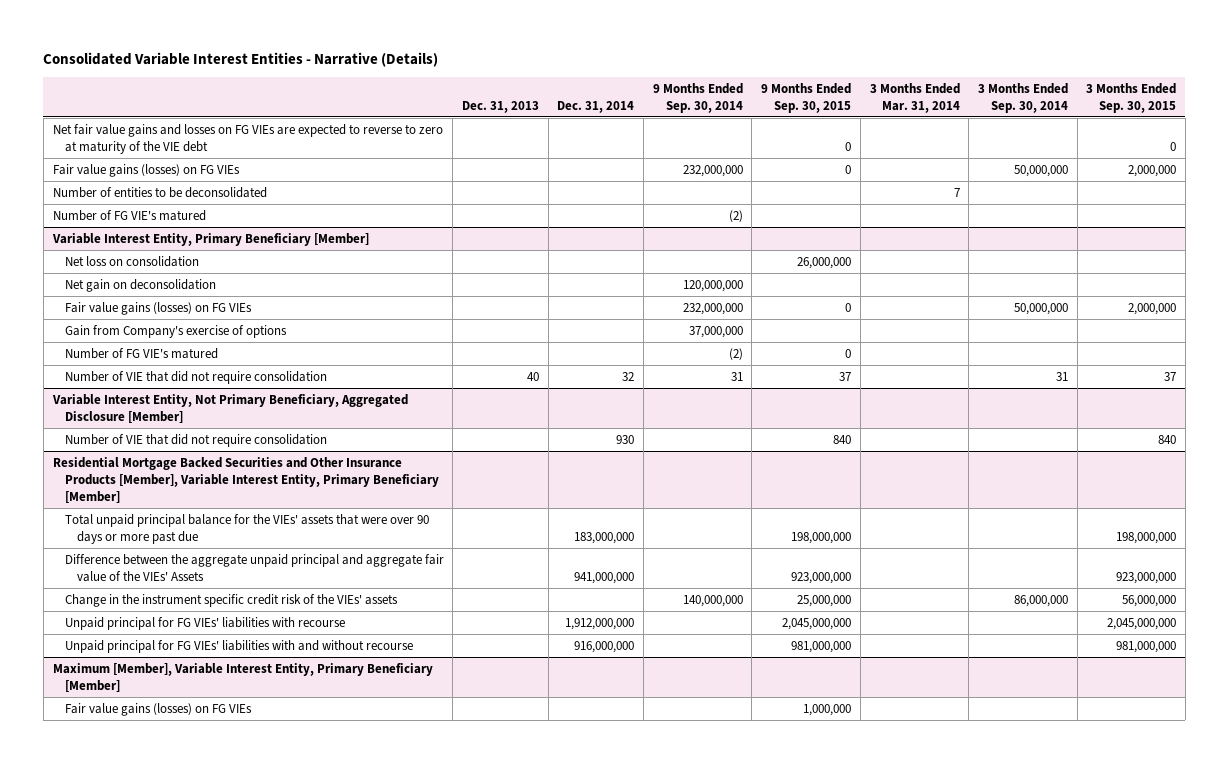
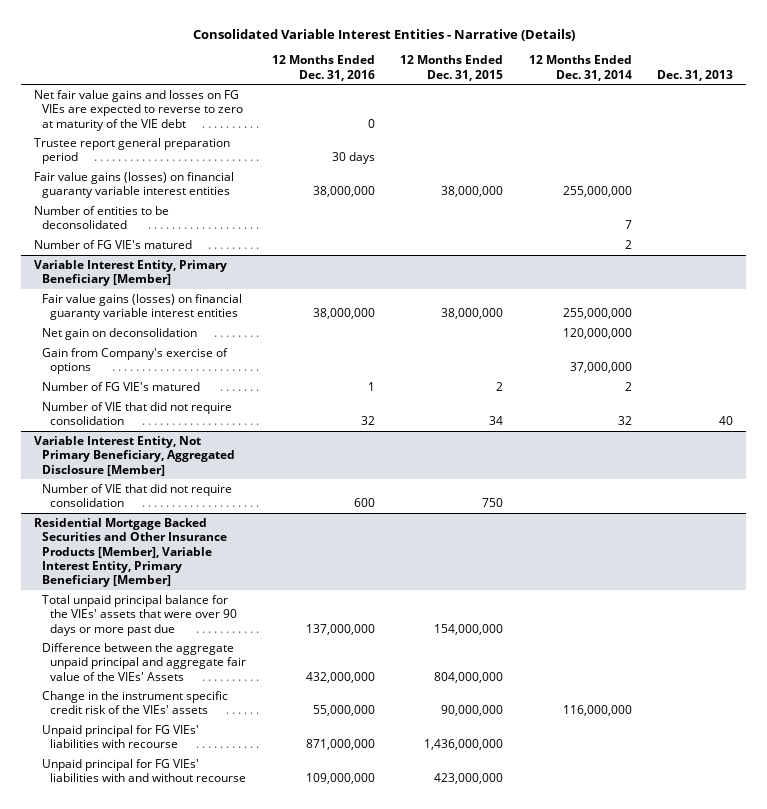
[557,100,635,113] Dec. 31, 2014 -> none
[652,82,743,113] 9 Months Ended Sep. 30, 2014 -> none
[761,82,852,113] 9 Months Ended Sep. 30, 2015 -> none
[869,82,960,113] 3 Months Ended Mar. 31, 2014 -> none
[977,82,1068,113] 3 Months Ended Sep. 30, 2014 -> none
[1086,82,1177,113] 3 Months Ended Sep. 30, 2015 -> none
none -> [271,55,375,81] 12 Months Ended Dec. 31, 2016
none -> [400,55,504,81] 12 Months Ended Dec. 31, 2015
none -> [528,55,632,81] 12 Months Ended Dec. 31, 2014
none -> [34,137,231,165] Trustee report general preparation period
[52,163,240,177] Fair value gains (losses) on FG VIEs -> [34,171,235,199] Fair value gains (losses) on financial guaranty variable interest entities
[64,255,199,267] Net loss on consolidation -> none
none -> [42,293,243,321] Fair value gains (losses) on financial guaranty variable interest entities
[64,301,252,315] Fair value gains (losses) on FG VIEs -> none
[52,662,433,692] Maximum [Member], Variable Interest Entity, Primary Beneficiary [Member] -> none
[64,702,252,716] Fair value gains (losses) on FG VIEs -> none

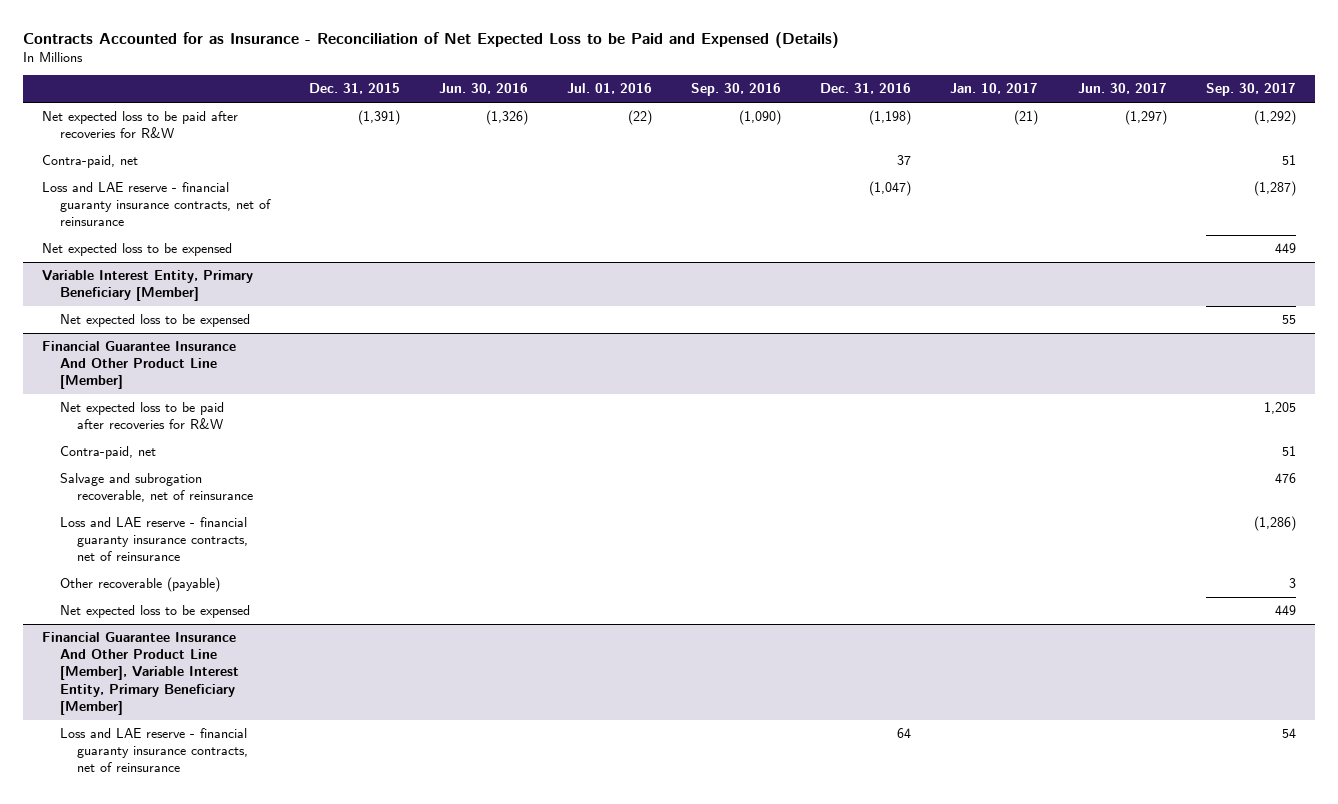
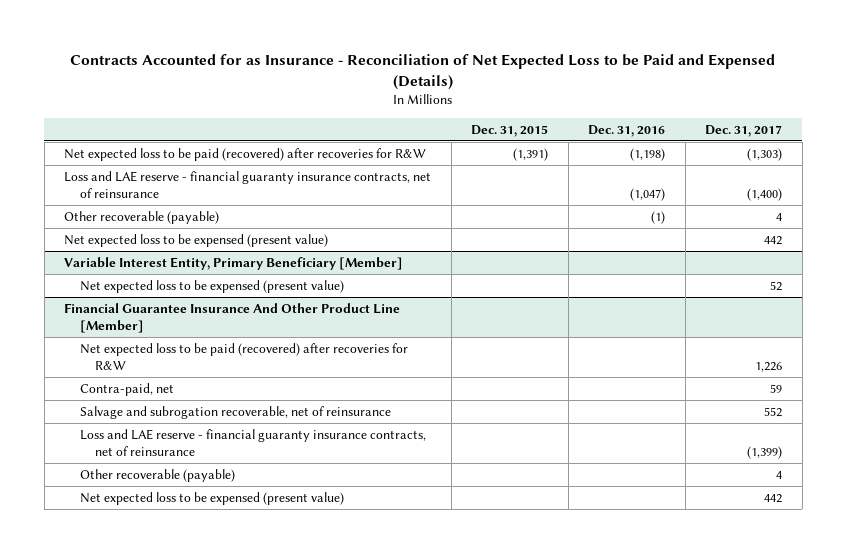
[438,83,528,95] Jun. 30, 2016 -> none
[567,83,653,95] Jul. 01, 2016 -> none
[691,83,782,97] Sep. 30, 2016 -> none
[950,83,1039,95] Jan. 10, 2017 -> none
[1077,83,1167,95] Jun. 30, 2017 -> none
[1205,83,1296,97] Sep. 30, 2017 -> none
none -> [705,124,783,137] Dec. 31, 2017
[42,155,139,169] Contra-paid, net -> none
[42,111,239,139] Net expected loss to be paid after recoveries for R&W -> [64,147,427,161] Net expected loss to be paid (recovered) after recoveries for R&W
none -> [64,210,220,224] Other recoverable (payable)
[42,243,233,257] Net expected loss to be expensed -> [64,233,329,247] Net expected loss to be expensed (present value)
[59,314,250,328] Net expected loss to be expensed -> [79,279,344,293] Net expected loss to be expensed (present value)
[59,402,224,430] Net expected loss to be paid after recoveries for R&W -> [79,342,408,370] Net expected loss to be paid (recovered) after recoveries for R&W
[42,632,239,715] Financial Guarantee Insurance And Other Product Line [Member], Variable Interest Entity, Primary Beneficiary [Member] -> none
[59,728,248,773] Loss and LAE reserve - financial guaranty insurance contracts, net of reinsurance -> none
[59,605,250,619] Net expected loss to be expensed -> [79,491,344,505] Net expected loss to be expensed (present value)

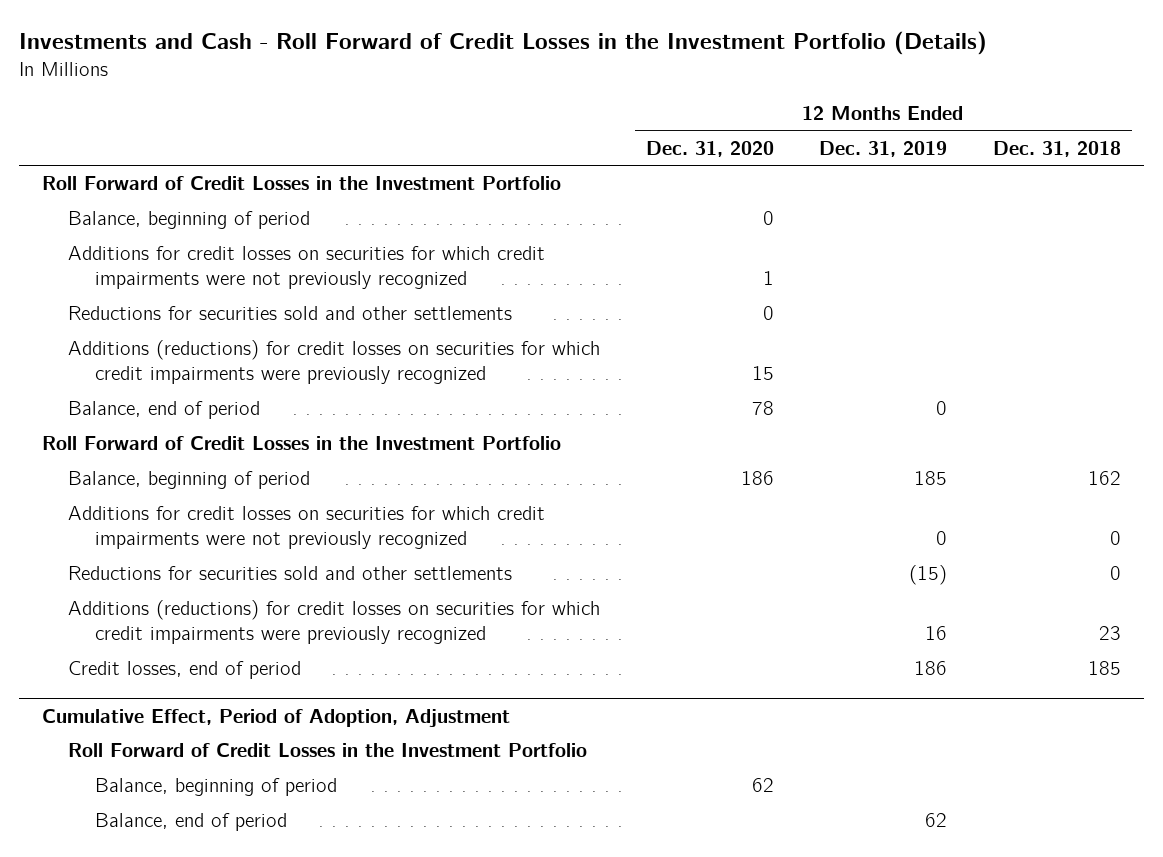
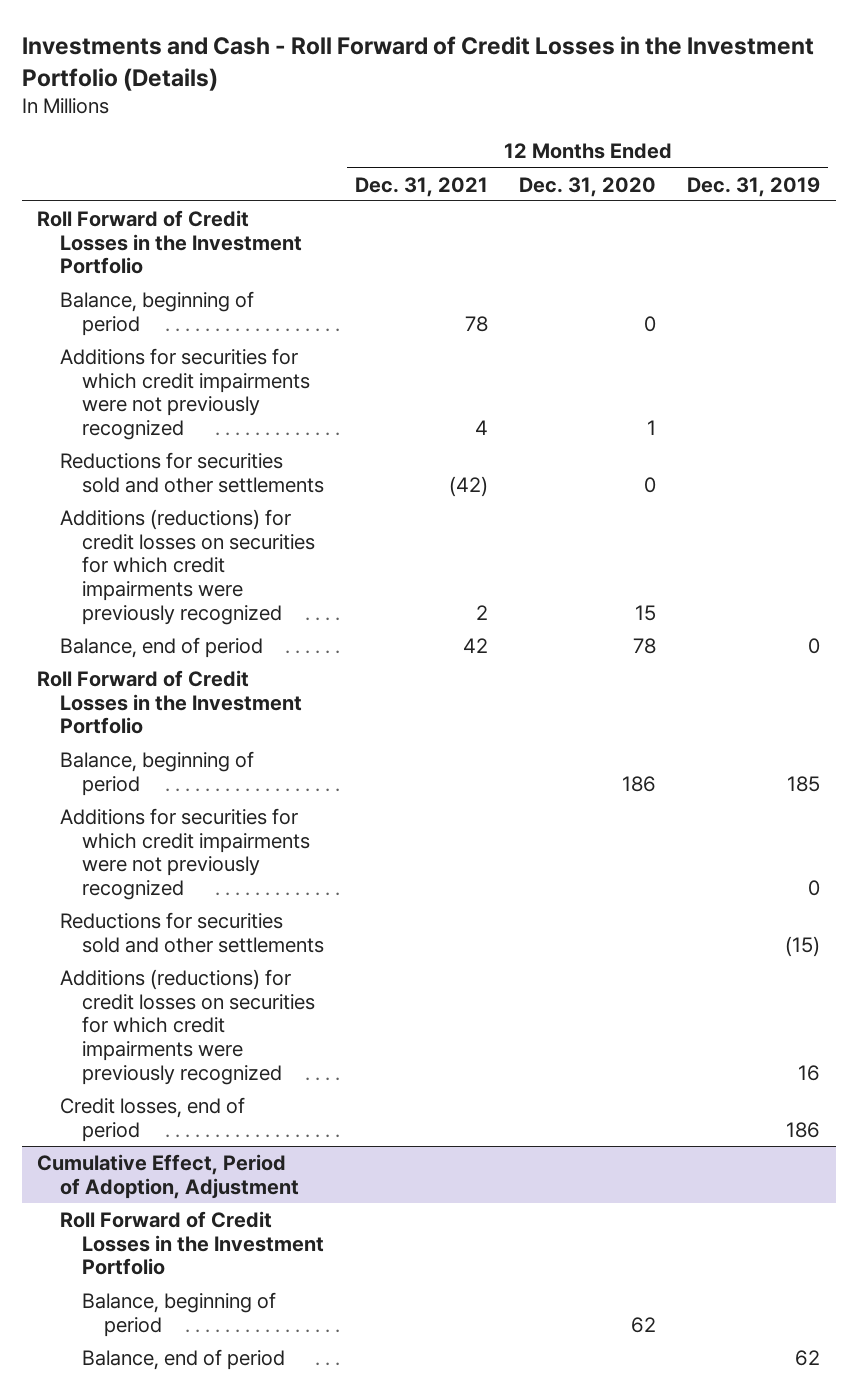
[992,140,1121,157] Dec. 31, 2018 -> none
none -> [355,176,489,197] Dec. 31, 2021
[68,246,546,289] Additions for credit losses on securities for which credit impairments were not previously recognized -> [59,348,311,440] Additions for securities for which credit impairments were not previously recognized
[68,506,546,549] Additions for credit losses on securities for which credit impairments were not previously recognized -> [59,808,311,900] Additions for securities for which credit impairments were not previously recognized

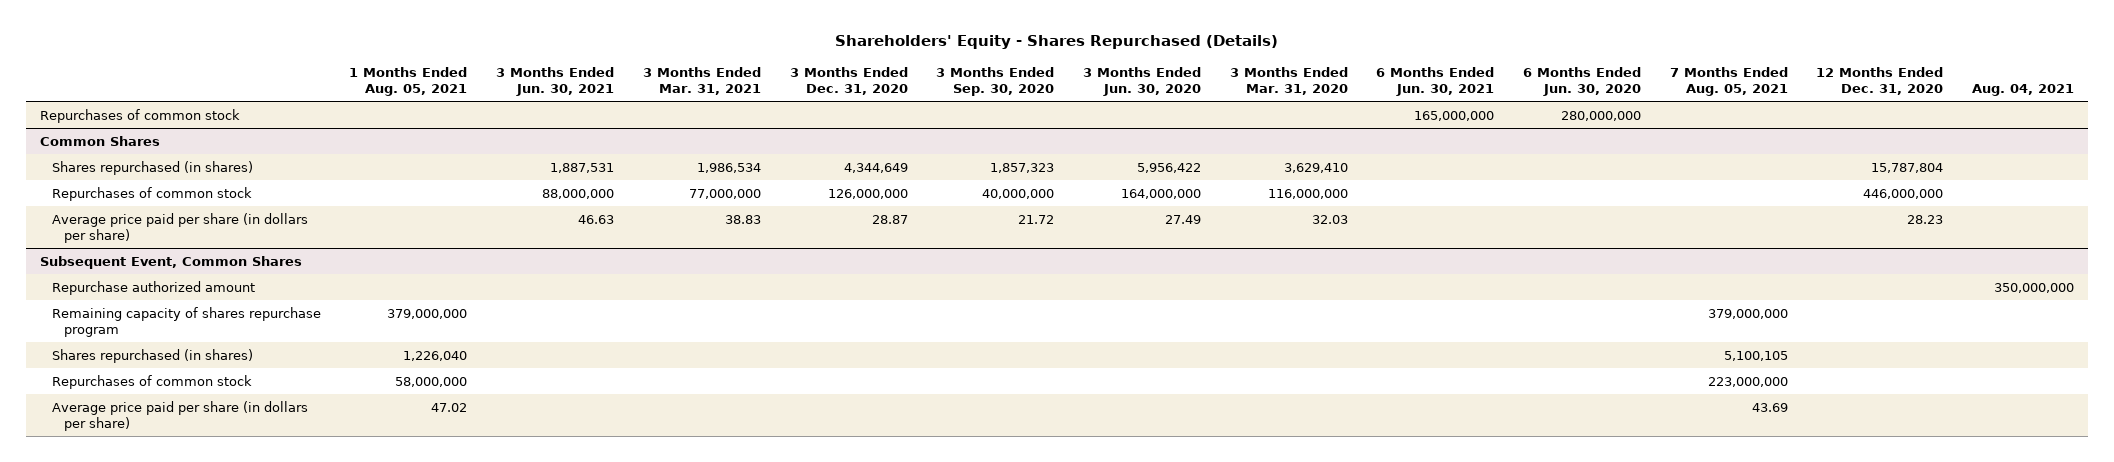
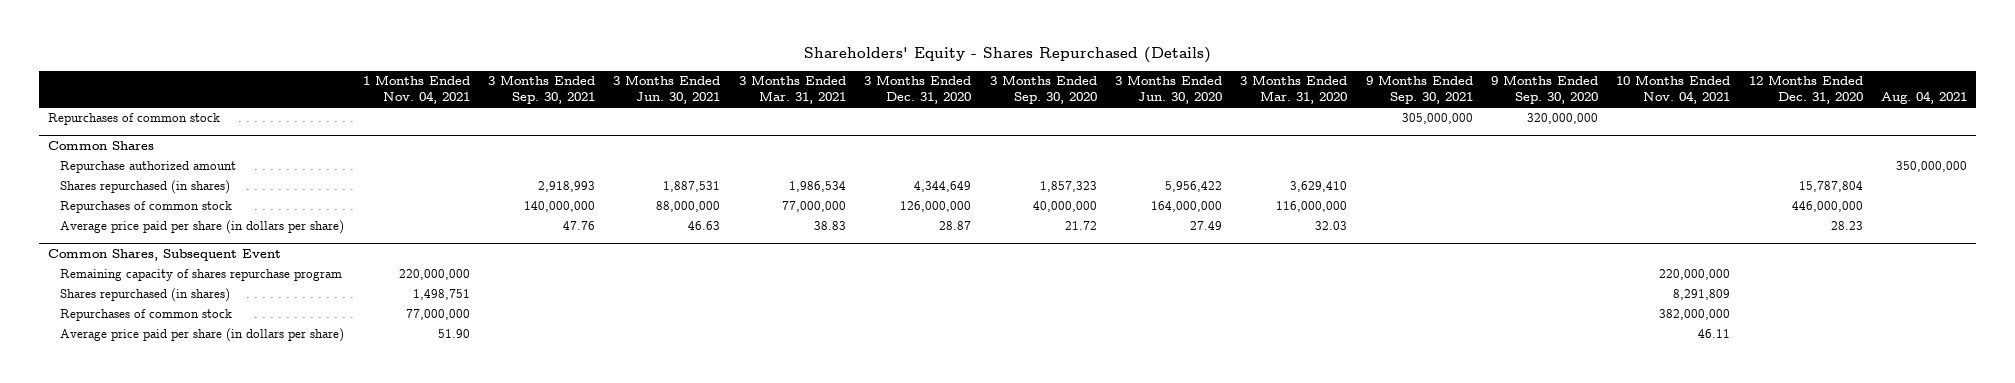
[349,66,468,97] 1 Months Ended Aug. 05, 2021 -> none
[1376,66,1495,97] 6 Months Ended Jun. 30, 2021 -> none
[1522,66,1641,97] 6 Months Ended Jun. 30, 2020 -> none
[1669,66,1788,97] 7 Months Ended Aug. 05, 2021 -> none
none -> [362,75,470,105] 1 Months Ended Nov. 04, 2021
none -> [488,75,596,105] 3 Months Ended Sep. 30, 2021
none -> [1365,75,1473,105] 9 Months Ended Sep. 30, 2021
none -> [1490,75,1598,105] 9 Months Ended Sep. 30, 2020
none -> [1616,75,1731,105] 10 Months Ended Nov. 04, 2021
none -> [60,161,237,174] Repurchase authorized amount
[51,280,255,295] Repurchase authorized amount -> none
[39,255,302,269] Subsequent Event, Common Shares -> [48,249,282,262] Common Shares, Subsequent Event

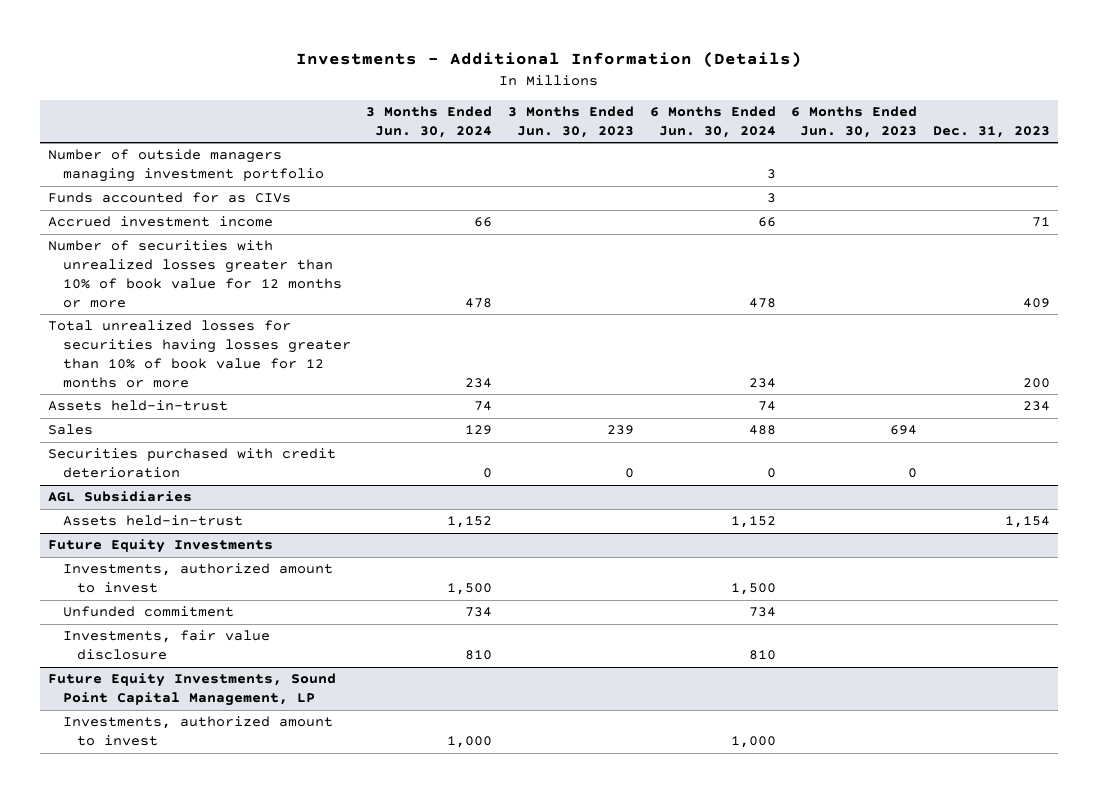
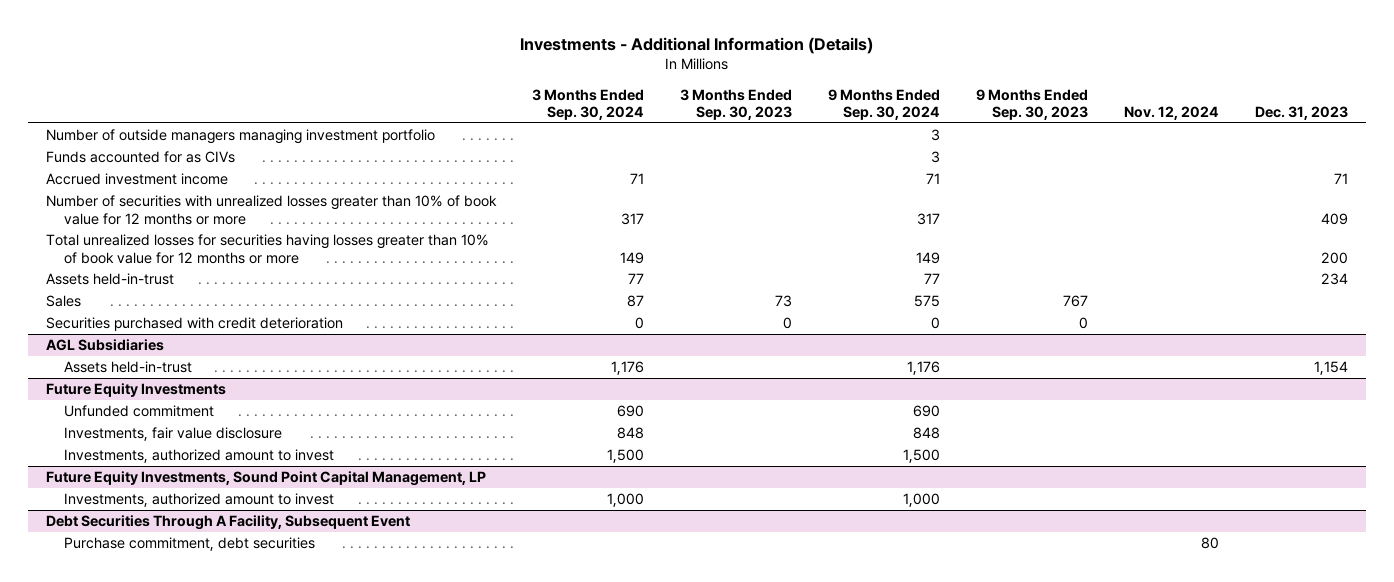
[366,106,493,138] 3 Months Ended Jun. 30, 2024 -> none
[508,106,635,138] 3 Months Ended Jun. 30, 2023 -> none
[649,106,776,138] 6 Months Ended Jun. 30, 2024 -> none
[791,106,918,138] 6 Months Ended Jun. 30, 2023 -> none
none -> [531,88,644,121] 3 Months Ended Sep. 30, 2024
none -> [680,88,793,121] 3 Months Ended Sep. 30, 2023
none -> [828,88,941,121] 9 Months Ended Sep. 30, 2024
none -> [976,88,1089,121] 9 Months Ended Sep. 30, 2023
none -> [1124,106,1220,121] Nov. 12, 2024
[62,563,333,594] Investments, authorized amount to invest -> [63,448,334,463] Investments, authorized amount to invest
none -> [45,514,410,530] Debt Securities Through A Facility, Subsequent Event
none -> [63,536,315,551] Purchase commitment, debt securities

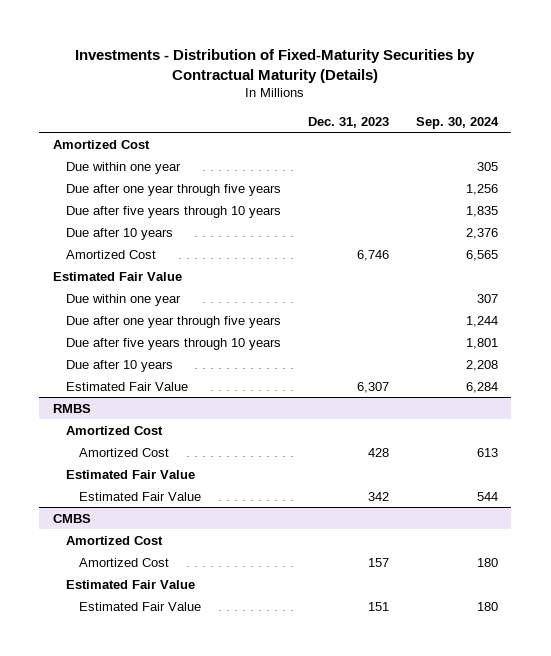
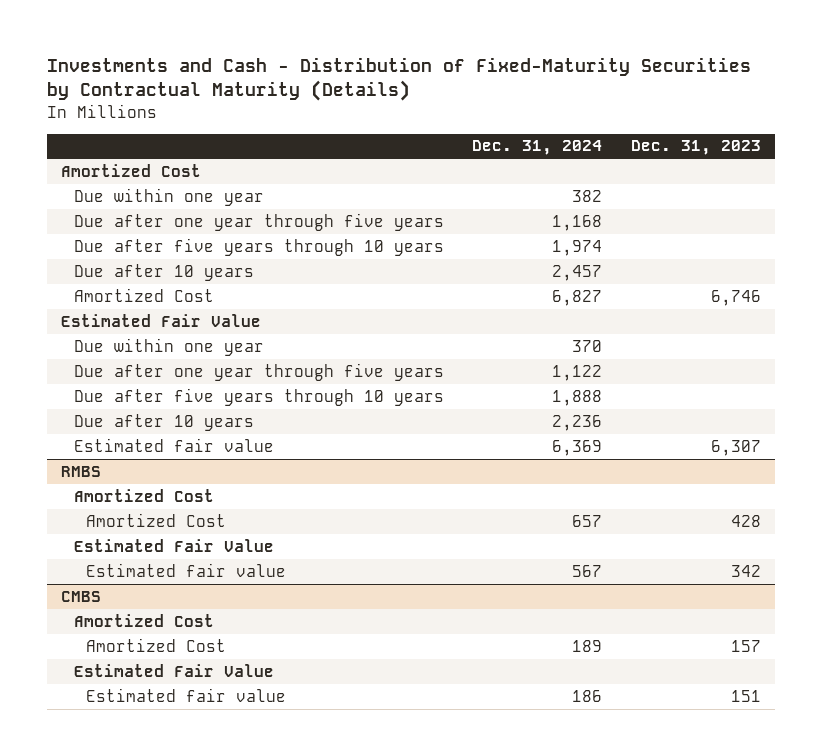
[75,48,476,83] Investments - Distribution of Fixed-Maturity Securities by Contractual Maturity (Details) -> [47,56,752,102] Investments and Cash - Distribution of Fixed-Maturity Securities by Contractual Maturity (Details)
[415,116,499,129] Sep. 30, 2024 -> none
none -> [472,140,603,156] Dec. 31, 2024
[65,381,188,391] Estimated Fair Value -> [73,437,274,452] Estimated fair value
[78,491,201,501] Estimated Fair Value -> [86,562,287,577] Estimated fair value
[78,601,201,611] Estimated Fair Value -> [86,687,287,702] Estimated fair value

